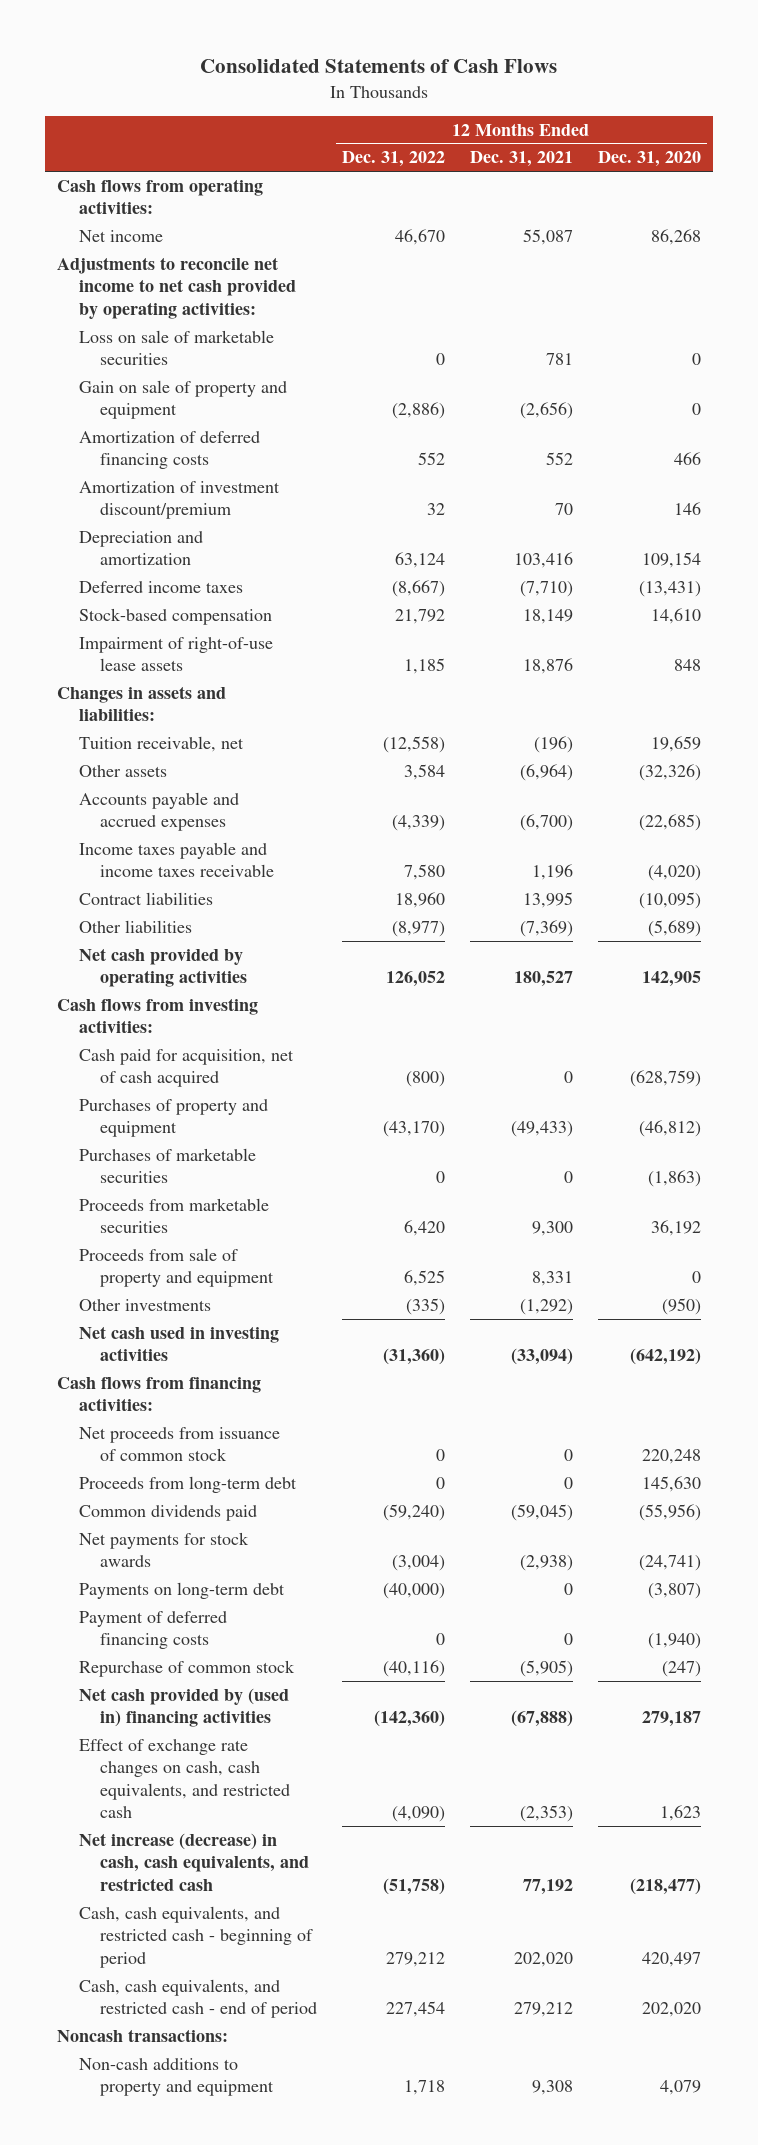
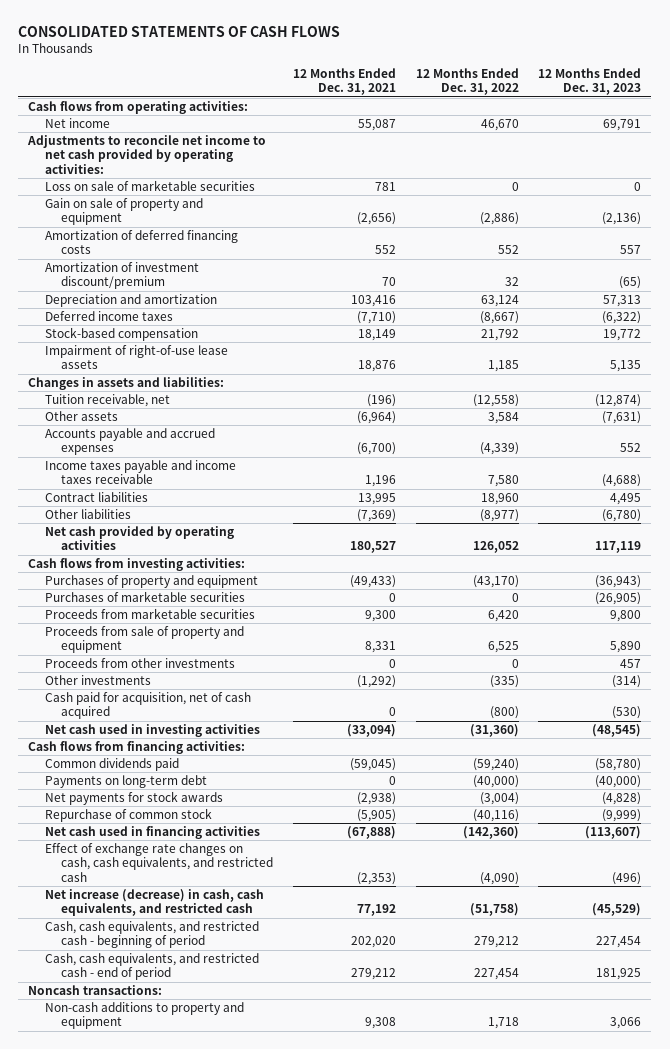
[200,59,558,74] Consolidated Statements of Cash Flows -> [18,25,341,37] CONSOLIDATED STATEMENTS OF CASH FLOWS
[597,151,701,168] Dec. 31, 2020 -> none
none -> [538,68,642,96] 12 Months Ended Dec. 31, 2023
none -> [44,658,235,669] Proceeds from other investments
[78,1048,294,1088] Cash paid for acquisition, net of cash acquired -> [44,692,251,720] Cash paid for acquisition, net of cash acquired
[78,1426,280,1462] Net proceeds from issuance of common stock -> none
[78,1475,297,1493] Proceeds from long-term debt -> none
[78,1610,227,1650] Payment of deferred financing costs -> none
[78,1531,249,1568] Net payments for stock awards -> [44,791,223,806] Net payments for stock awards
[78,1687,289,1728] Net cash provided by (used in) financing activities -> [44,826,260,840] Net cash used in financing activities

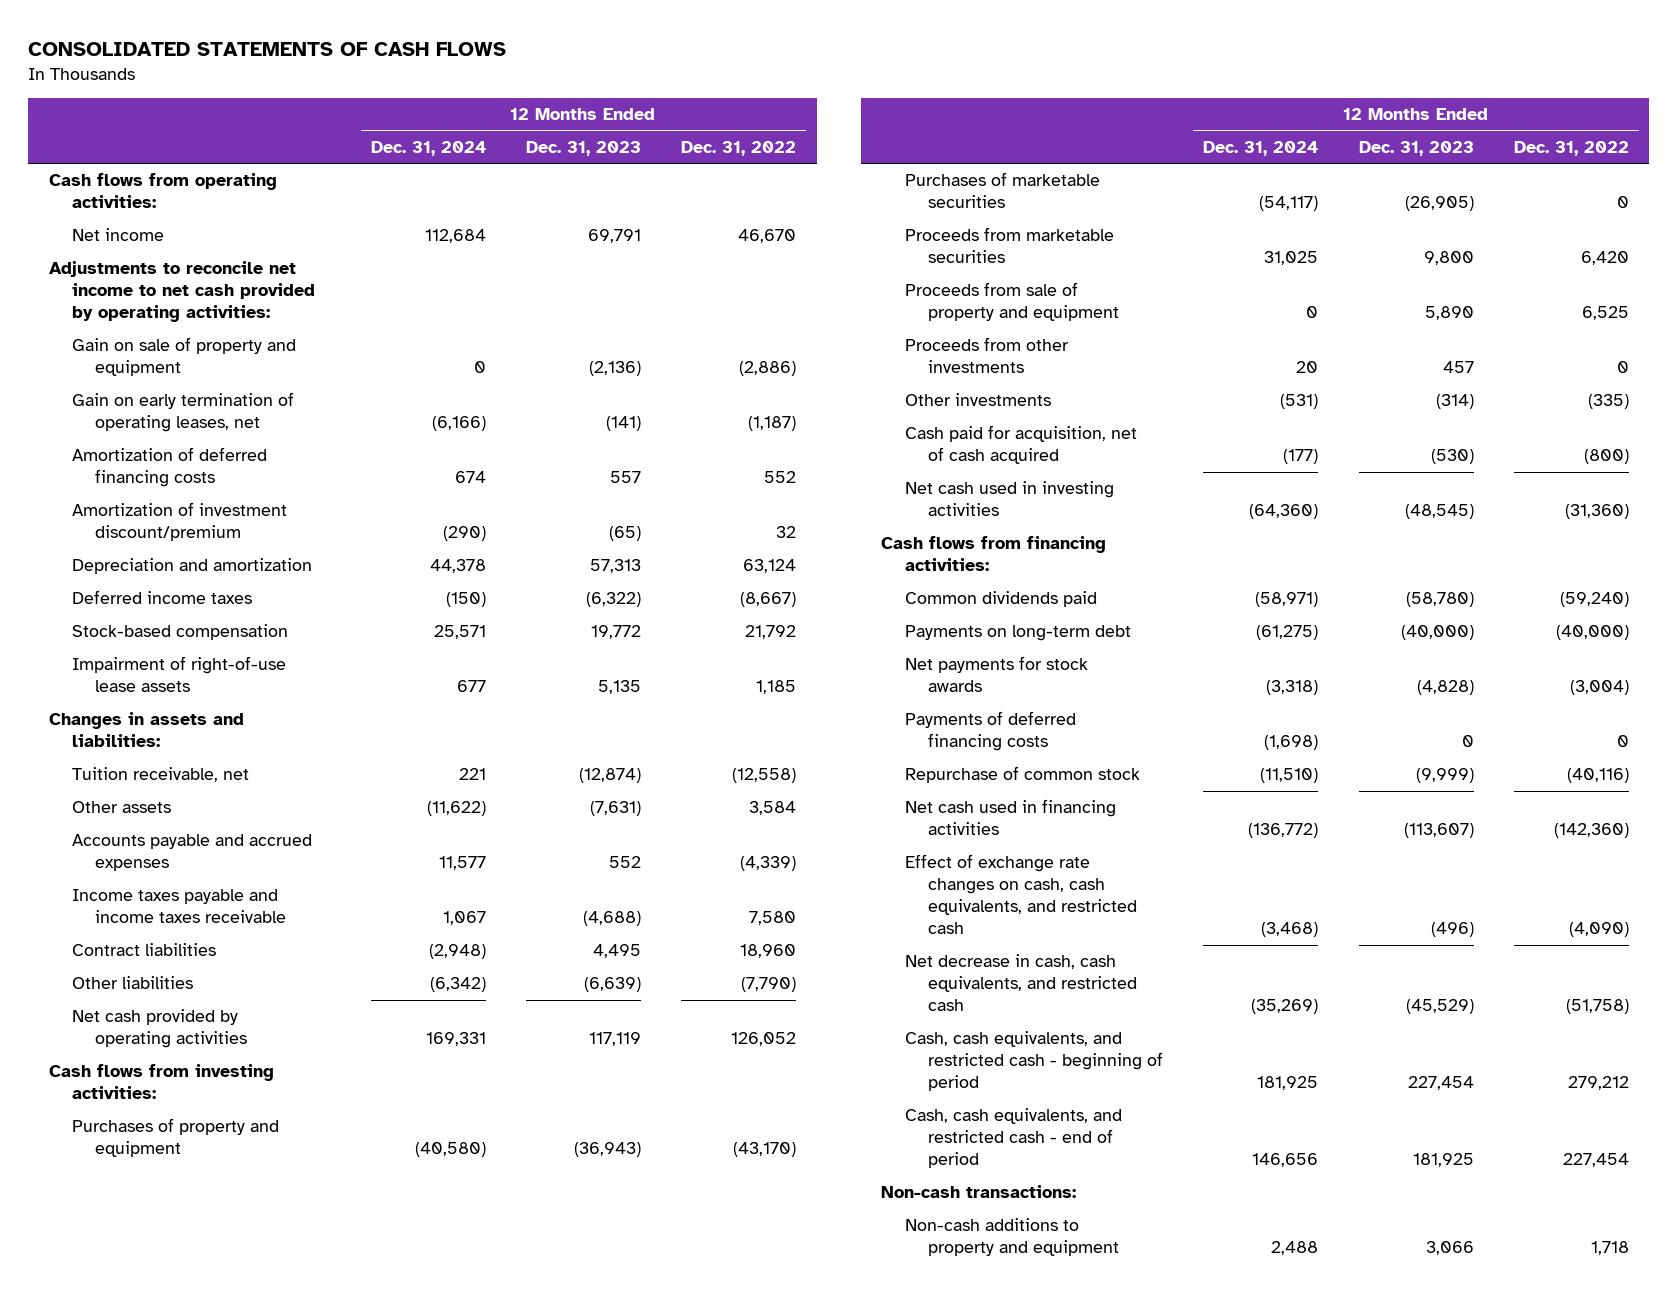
[292,68,396,96] 12 Months Ended Dec. 31, 2021 -> none
none -> [370,141,486,157] Dec. 31, 2024
[44,180,255,192] Loss on sale of marketable securities -> none
none -> [71,392,294,433] Gain on early termination of operating leases, net
[479,509,519,523] (8,977) -> [741,977,797,993] (7,790)
[602,509,642,523] (6,780) -> [583,977,641,993] (6,639)
none -> [904,711,1076,752] Payments of deferred financing costs
[44,889,264,917] Net increase (decrease) in cash, cash equivalents, and restricted cash -> [904,954,1137,1012] Net decrease in cash, cash equivalents, and restricted cash
[28,985,163,996] Noncash transactions: -> [881,1185,1077,1199] Non-cash transactions:

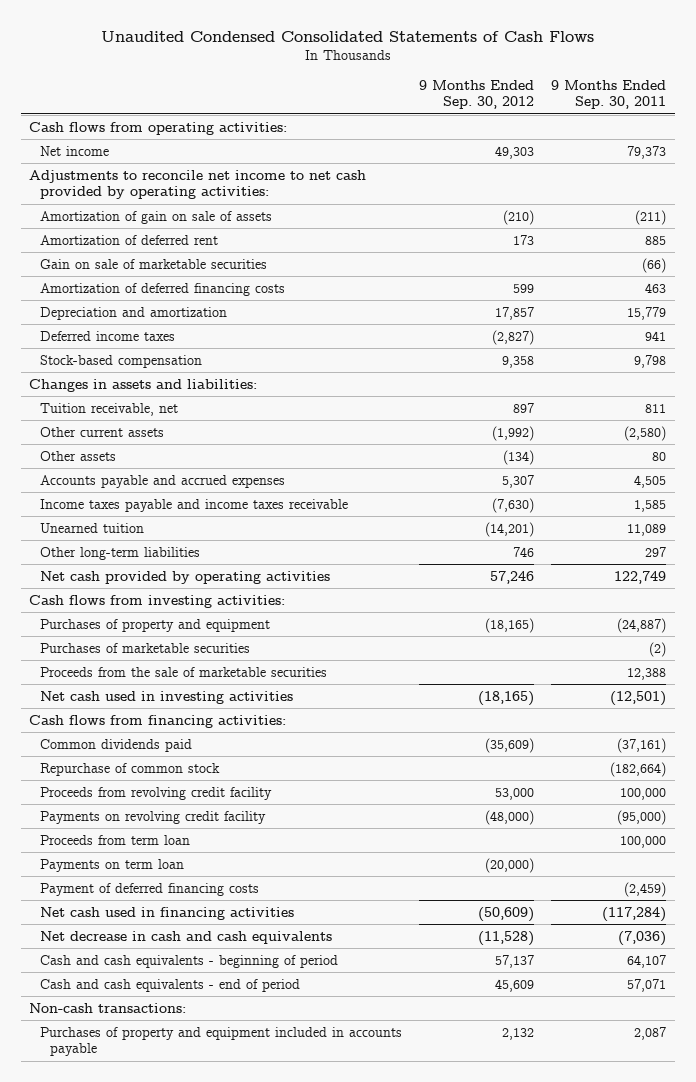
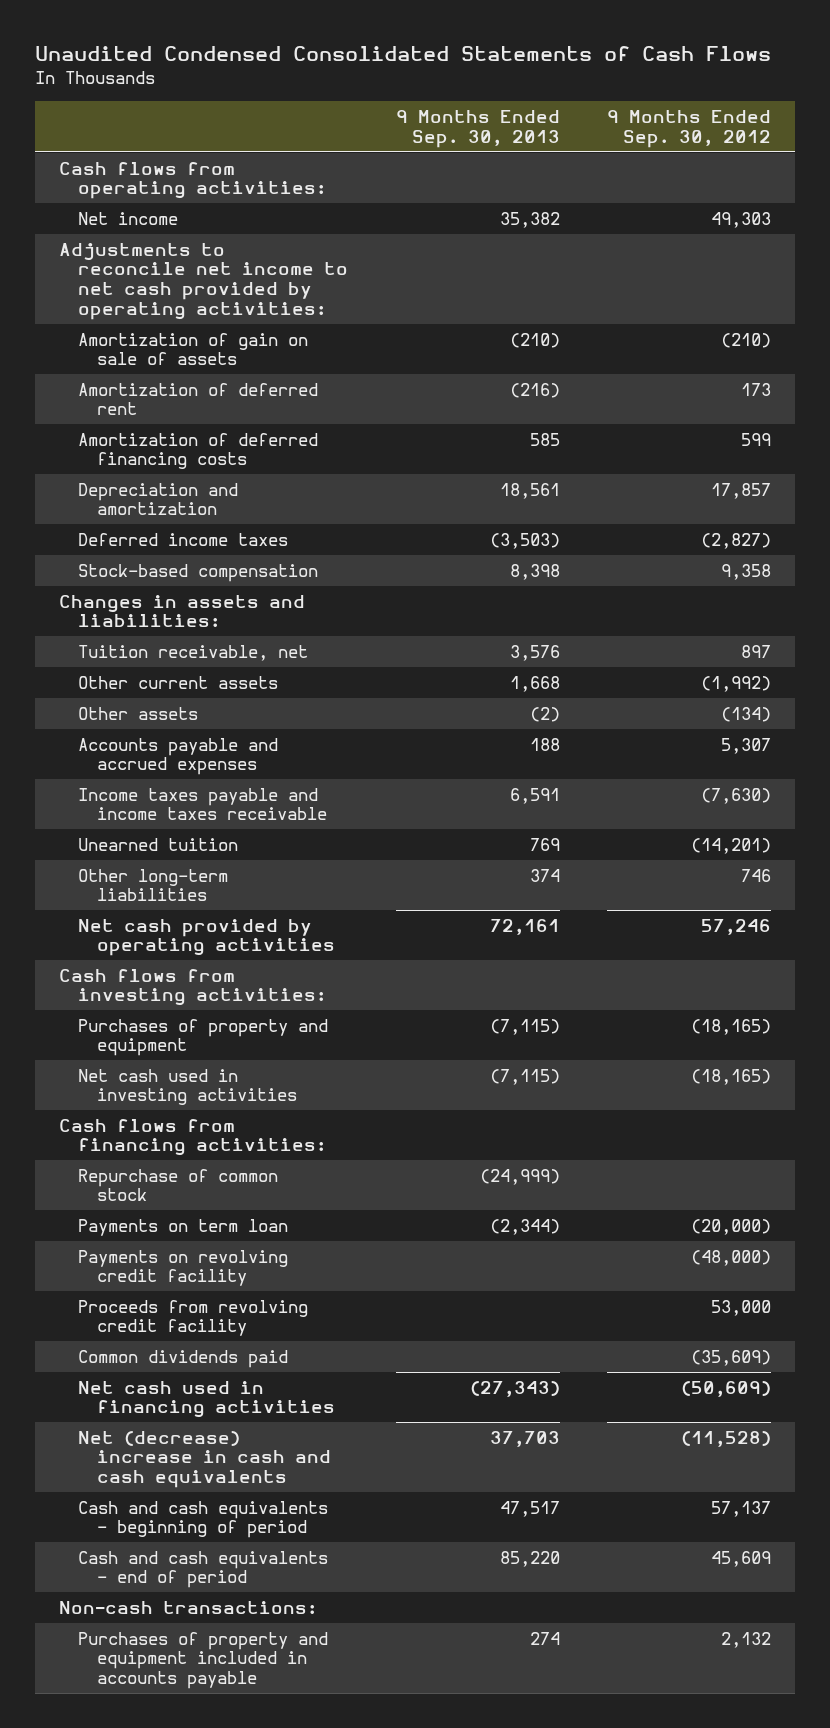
[551,79,667,110] 9 Months Ended Sep. 30, 2011 -> none
none -> [395,109,560,148] 9 Months Ended Sep. 30, 2013
[39,258,267,269] Gain on sale of marketable securities -> none
[39,642,250,653] Purchases of marketable securities -> none
[39,666,327,677] Proceeds from the sale of marketable securities -> none
[39,834,190,845] Proceeds from term loan -> none
[39,882,259,896] Payment of deferred financing costs -> none
[39,810,266,824] Payments on revolving credit facility -> [77,1249,288,1287] Payments on revolving credit facility
[39,786,272,800] Proceeds from revolving credit facility -> [77,1299,308,1337] Proceeds from revolving credit facility
[39,738,192,752] Common dividends paid -> [77,1349,288,1368] Common dividends paid
[39,930,332,944] Net decrease in cash and cash equivalents -> [77,1430,332,1489] Net (decrease) increase in cash and cash equivalents

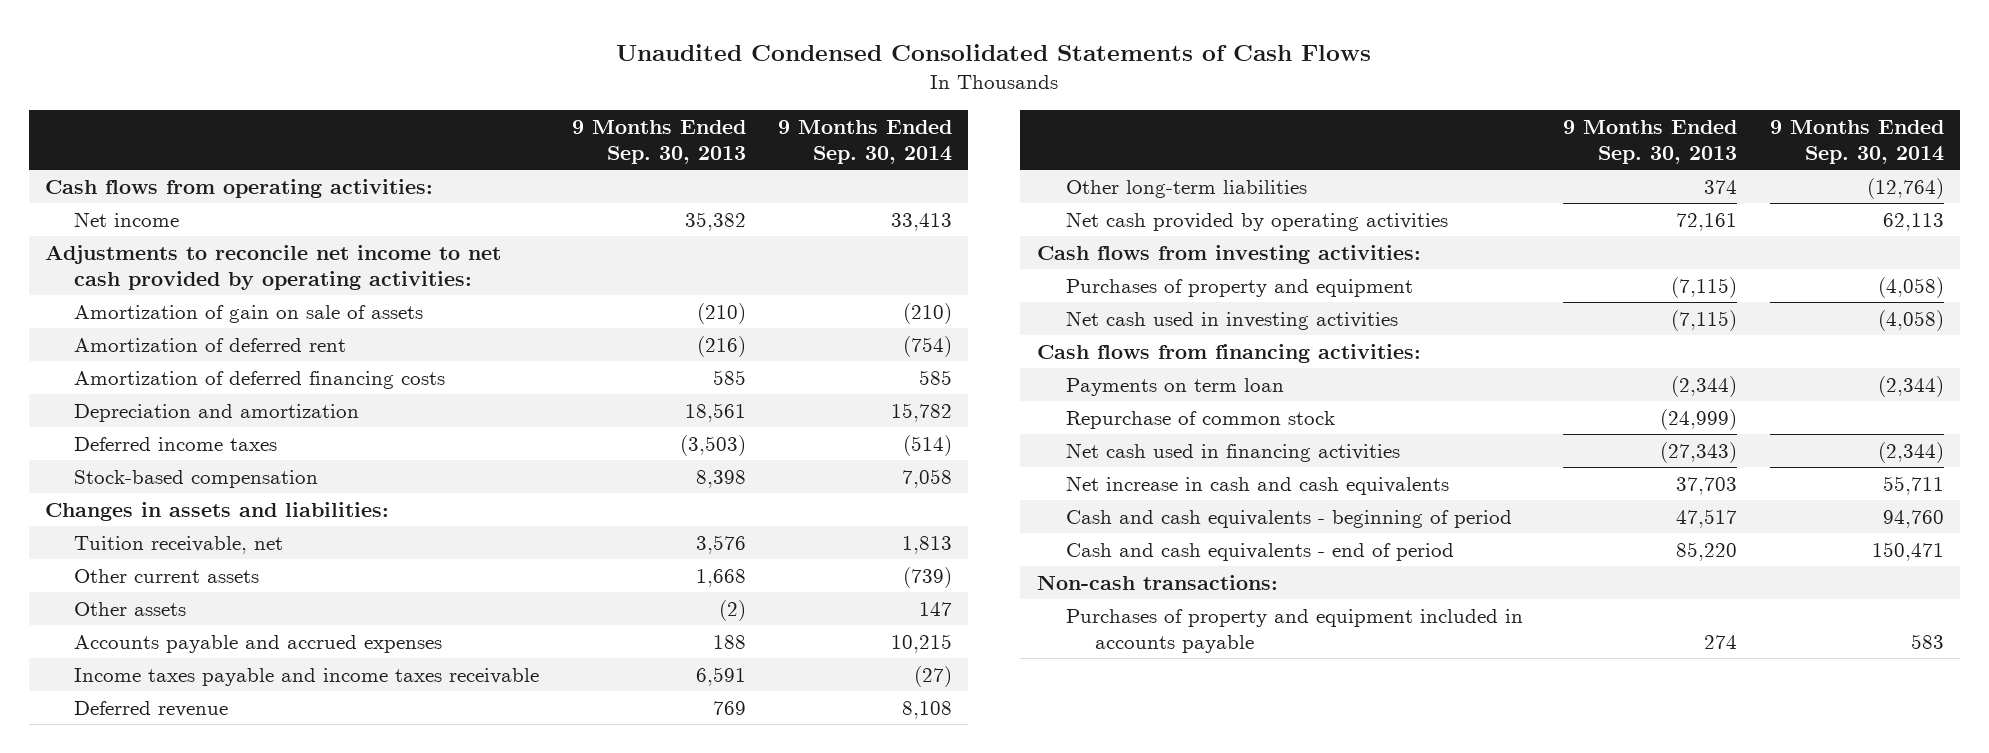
[607,109,772,148] 9 Months Ended Sep. 30, 2012 -> none
none -> [778,119,953,164] 9 Months Ended Sep. 30, 2014
[77,837,238,851] Unearned tuition -> [74,700,229,717] Deferred revenue
[77,1249,288,1287] Payments on revolving credit facility -> none
[77,1299,308,1337] Proceeds from revolving credit facility -> none
[77,1349,288,1368] Common dividends paid -> none
[77,1168,278,1202] Repurchase of common stock -> [1065,410,1335,429] Repurchase of common stock
[77,1430,332,1489] Net (decrease) increase in cash and cash equivalents -> [1065,475,1449,495] Net increase in cash and cash equivalents

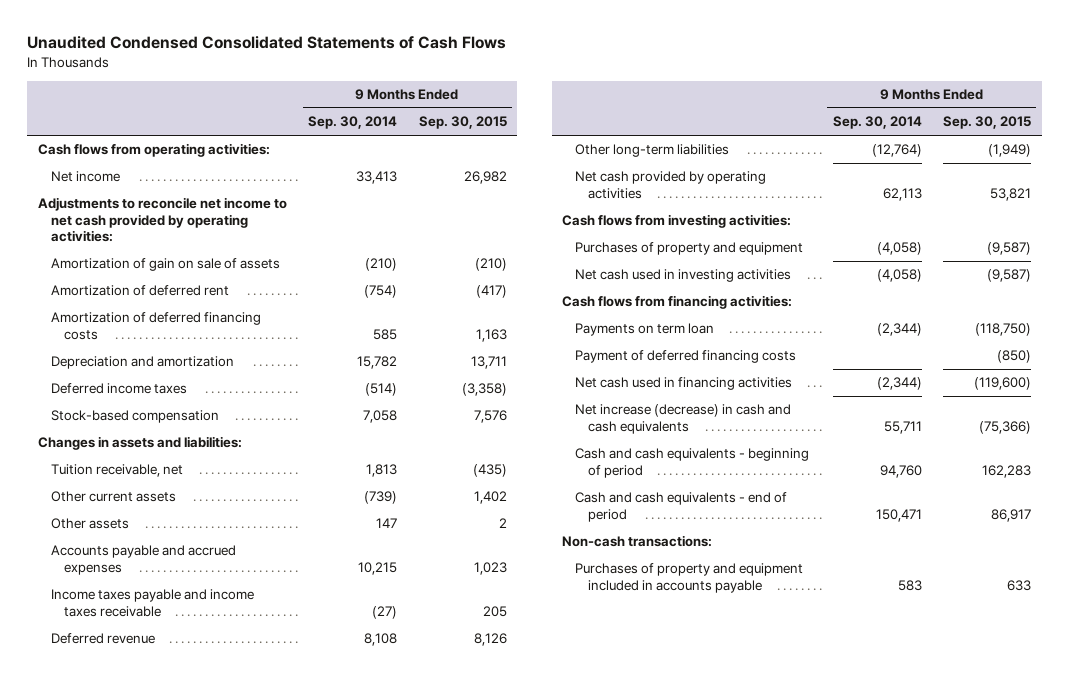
[571,119,746,164] 9 Months Ended Sep. 30, 2013 -> none
none -> [418,116,507,130] Sep. 30, 2015
[1065,410,1335,429] Repurchase of common stock -> none
none -> [575,350,797,364] Payment of deferred financing costs
[1065,475,1449,495] Net increase in cash and cash equivalents -> [575,404,792,434] Net increase (decrease) in cash and cash equivalents

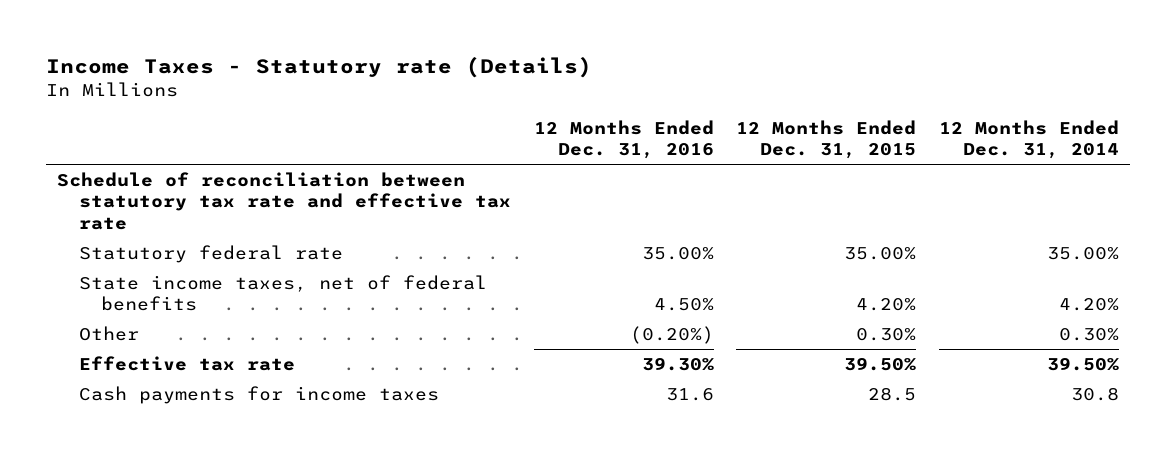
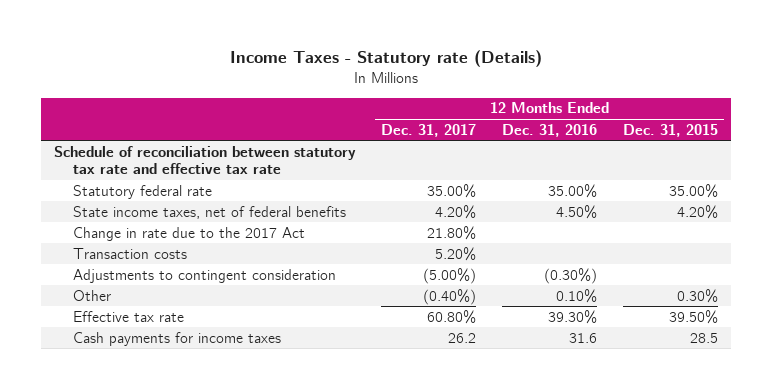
[939,119,1120,160] 12 Months Ended Dec. 31, 2014 -> none
none -> [381,123,477,137] Dec. 31, 2017
none -> [72,226,305,241] Change in rate due to the 2017 Act
none -> [72,247,187,259] Transaction costs
none -> [72,268,336,283] Adjustments to contingent consideration
[629,325,714,344] (0.20%) -> [556,288,598,303] 0.10%

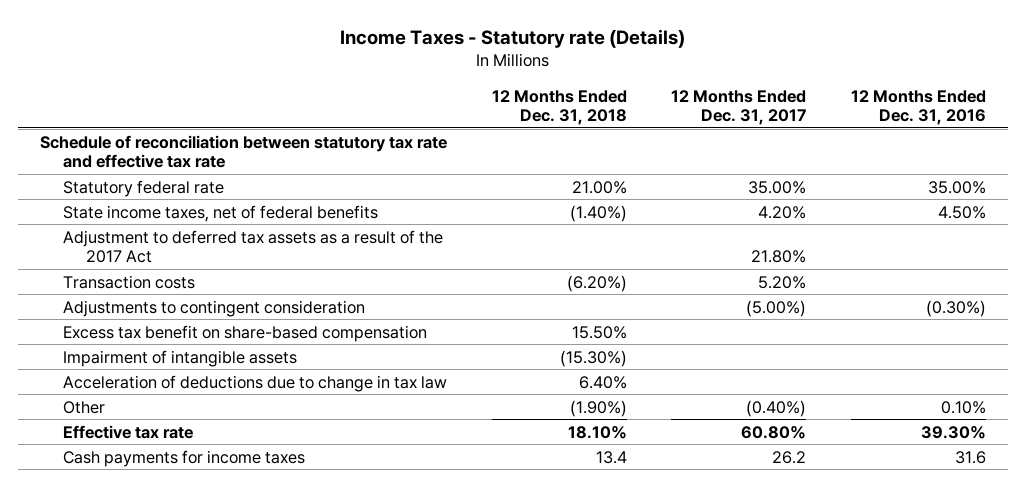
[622,123,718,137] Dec. 31, 2015 -> none
none -> [491,89,627,125] 12 Months Ended Dec. 31, 2018
[72,226,305,241] Change in rate due to the 2017 Act -> [63,229,444,263] Adjustment to deferred tax assets as a result of the 2017 Act
none -> [63,324,428,342] Excess tax benefit on share-based compensation
none -> [63,349,298,367] Impairment of intangible assets
none -> [63,374,448,392] Acceleration of deductions due to change in tax law

